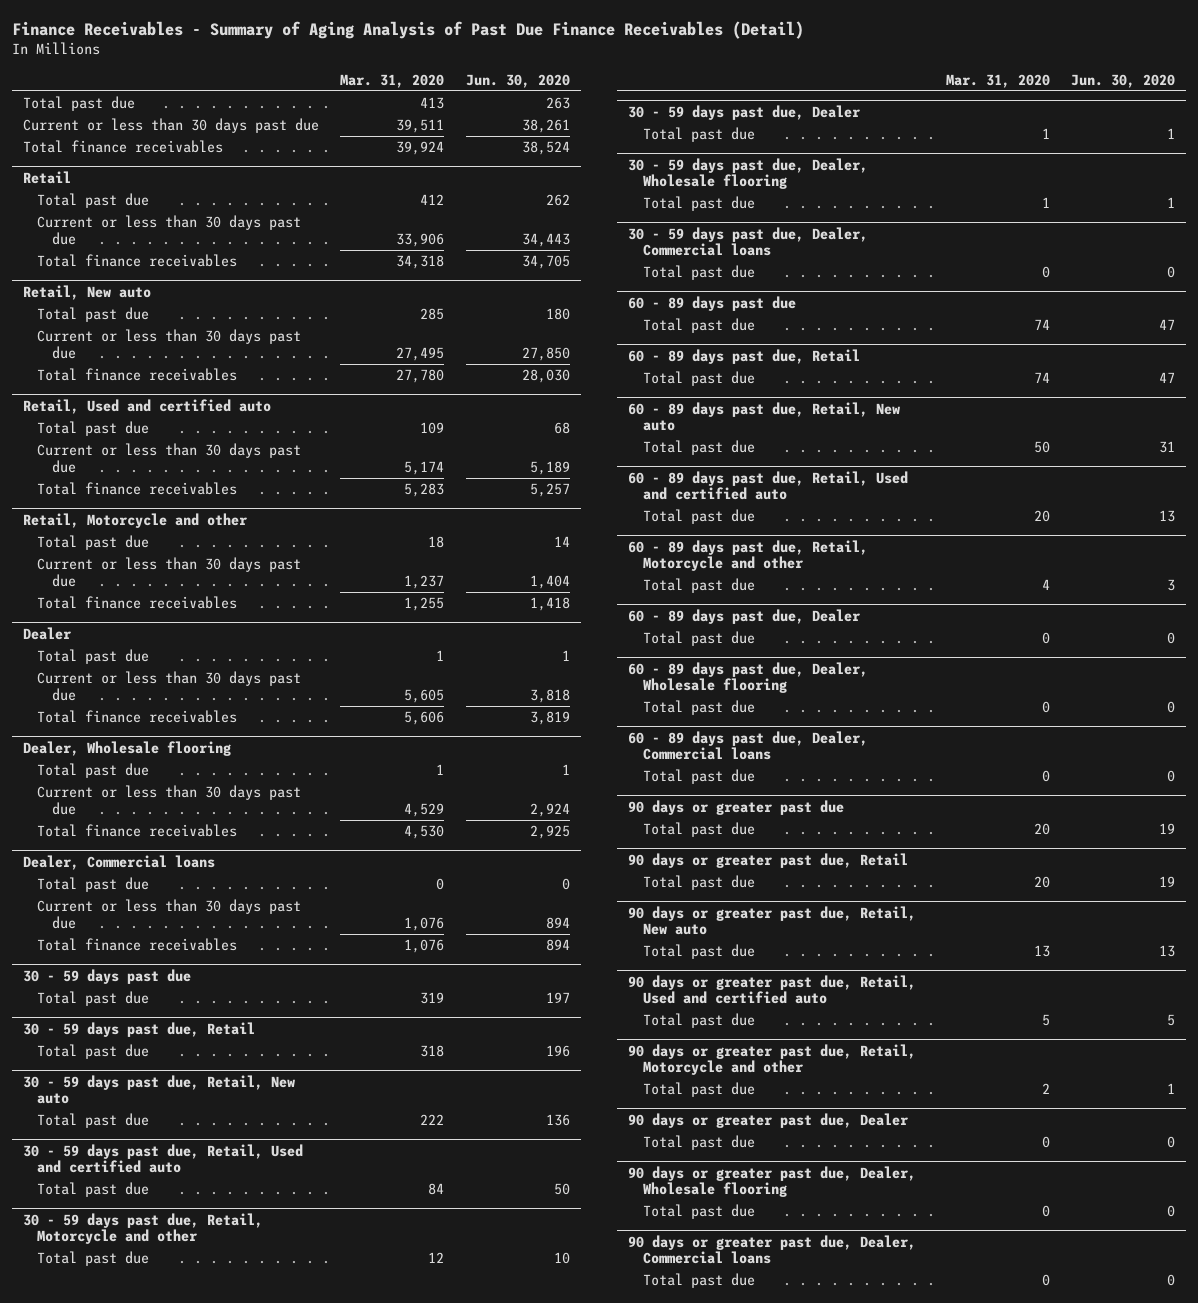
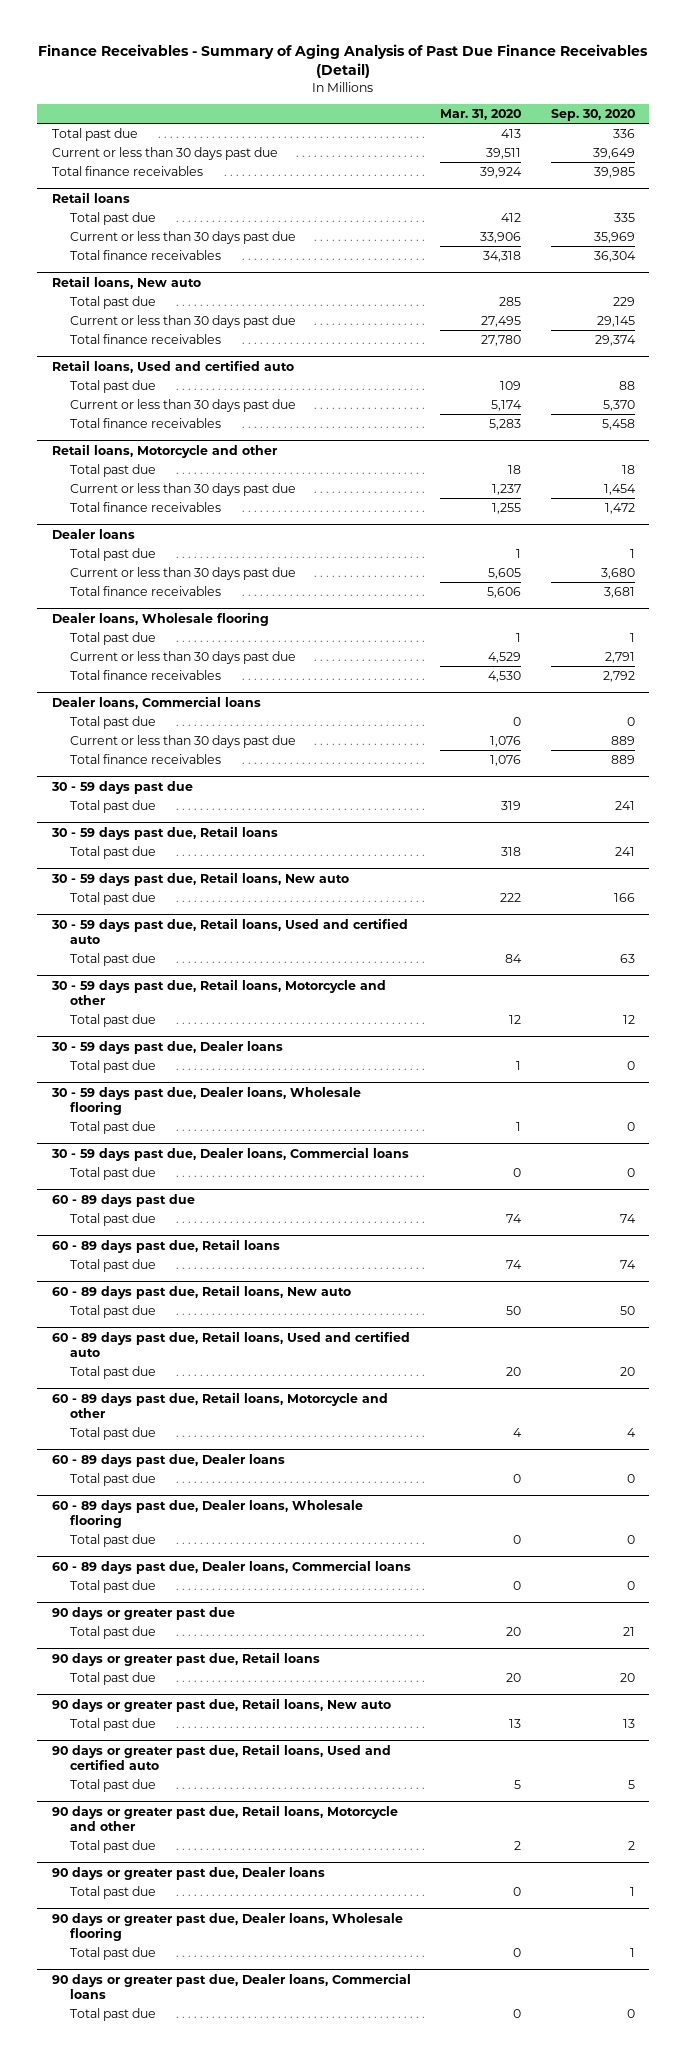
[466,73,571,88] Jun. 30, 2020 -> none
none -> [550,108,635,121] Sep. 30, 2020
[22,170,71,184] Retail -> [51,191,130,203] Retail loans
[22,284,151,300] Retail, New auto -> [51,275,201,289] Retail loans, New auto
[22,398,271,414] Retail, Used and certified auto -> [51,359,294,373] Retail loans, Used and certified auto
[22,512,248,528] Retail, Motorcycle and other -> [51,443,278,458] Retail loans, Motorcycle and other
[22,626,72,640] Dealer -> [51,528,135,539] Dealer loans
[22,740,231,756] Dealer, Wholesale flooring -> [51,611,269,626] Dealer loans, Wholesale flooring
[22,854,215,870] Dealer, Commercial loans -> [51,695,261,709] Dealer loans, Commercial loans
[22,1021,255,1037] 30 - 59 days past due, Retail -> [50,825,278,840] 30 - 59 days past due, Retail loans
[22,1074,295,1105] 30 - 59 days past due, Retail, New auto -> [50,871,349,886] 30 - 59 days past due, Retail loans, New auto
[22,1143,303,1174] 30 - 59 days past due, Retail, Used and certified auto -> [50,917,408,944] 30 - 59 days past due, Retail loans, Used and certified auto
[22,1212,263,1245] 30 - 59 days past due, Retail, Motorcycle and other -> [50,978,386,1005] 30 - 59 days past due, Retail loans, Motorcycle and other
[628,104,862,120] 30 - 59 days past due, Dealer -> [50,1040,283,1054] 30 - 59 days past due, Dealer loans
[628,157,869,190] 30 - 59 days past due, Dealer, Wholesale flooring -> [50,1086,361,1115] 30 - 59 days past due, Dealer loans, Wholesale flooring
[628,226,869,257] 30 - 59 days past due, Dealer, Commercial loans -> [50,1146,409,1161] 30 - 59 days past due, Dealer loans, Commercial loans
[628,348,861,364] 60 - 89 days past due, Retail -> [51,1238,280,1253] 60 - 89 days past due, Retail loans
[628,401,901,432] 60 - 89 days past due, Retail, New auto -> [51,1284,351,1299] 60 - 89 days past due, Retail loans, New auto
[628,470,909,501] 60 - 89 days past due, Retail, Used and certified auto -> [51,1330,410,1357] 60 - 89 days past due, Retail loans, Used and certified auto
[628,539,869,572] 60 - 89 days past due, Retail, Motorcycle and other -> [51,1391,388,1418] 60 - 89 days past due, Retail loans, Motorcycle and other
[628,608,862,624] 60 - 89 days past due, Dealer -> [51,1453,285,1467] 60 - 89 days past due, Dealer loans
[628,661,869,694] 60 - 89 days past due, Dealer, Wholesale flooring -> [51,1499,363,1528] 60 - 89 days past due, Dealer loans, Wholesale flooring
[628,730,869,761] 60 - 89 days past due, Dealer, Commercial loans -> [51,1559,411,1574] 60 - 89 days past due, Dealer loans, Commercial loans
[628,852,909,868] 90 days or greater past due, Retail -> [51,1651,320,1666] 90 days or greater past due, Retail loans
[628,905,917,936] 90 days or greater past due, Retail, New auto -> [51,1697,391,1712] 90 days or greater past due, Retail loans, New auto
[628,974,917,1005] 90 days or greater past due, Retail, Used and certified auto -> [51,1743,391,1770] 90 days or greater past due, Retail loans, Used and certified auto
[628,1043,917,1076] 90 days or greater past due, Retail, Motorcycle and other -> [51,1804,398,1831] 90 days or greater past due, Retail loans, Motorcycle and other
[628,1112,910,1128] 90 days or greater past due, Dealer -> [51,1866,325,1880] 90 days or greater past due, Dealer loans
[628,1165,917,1198] 90 days or greater past due, Dealer, Wholesale flooring -> [51,1912,403,1941] 90 days or greater past due, Dealer loans, Wholesale flooring
[628,1234,917,1265] 90 days or greater past due, Dealer, Commercial loans -> [51,1972,411,1999] 90 days or greater past due, Dealer loans, Commercial loans

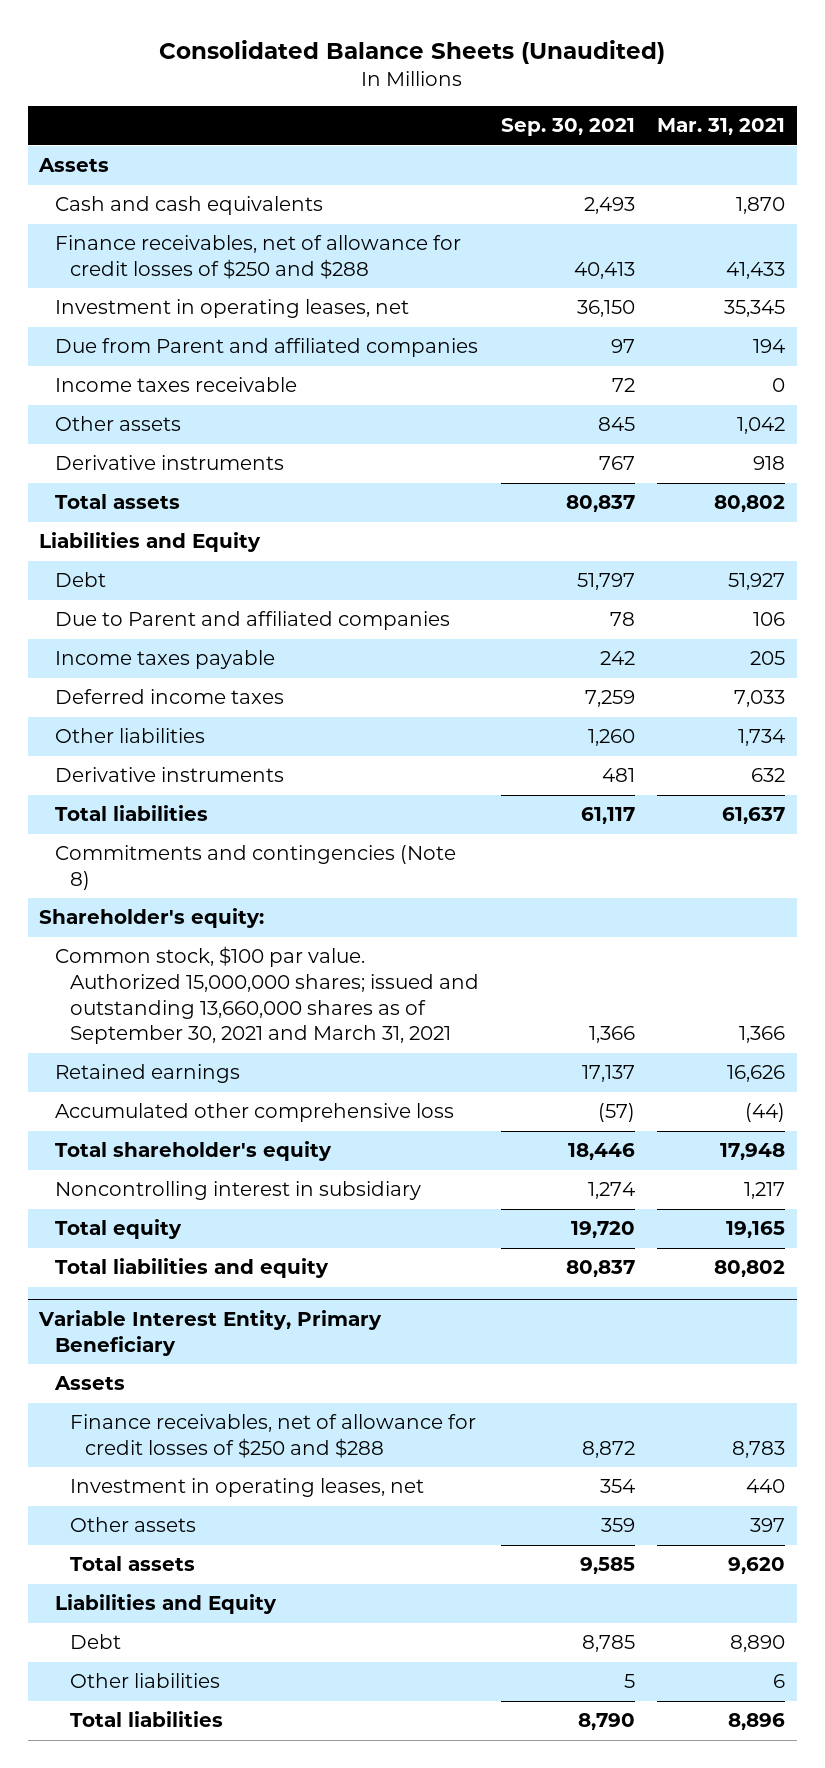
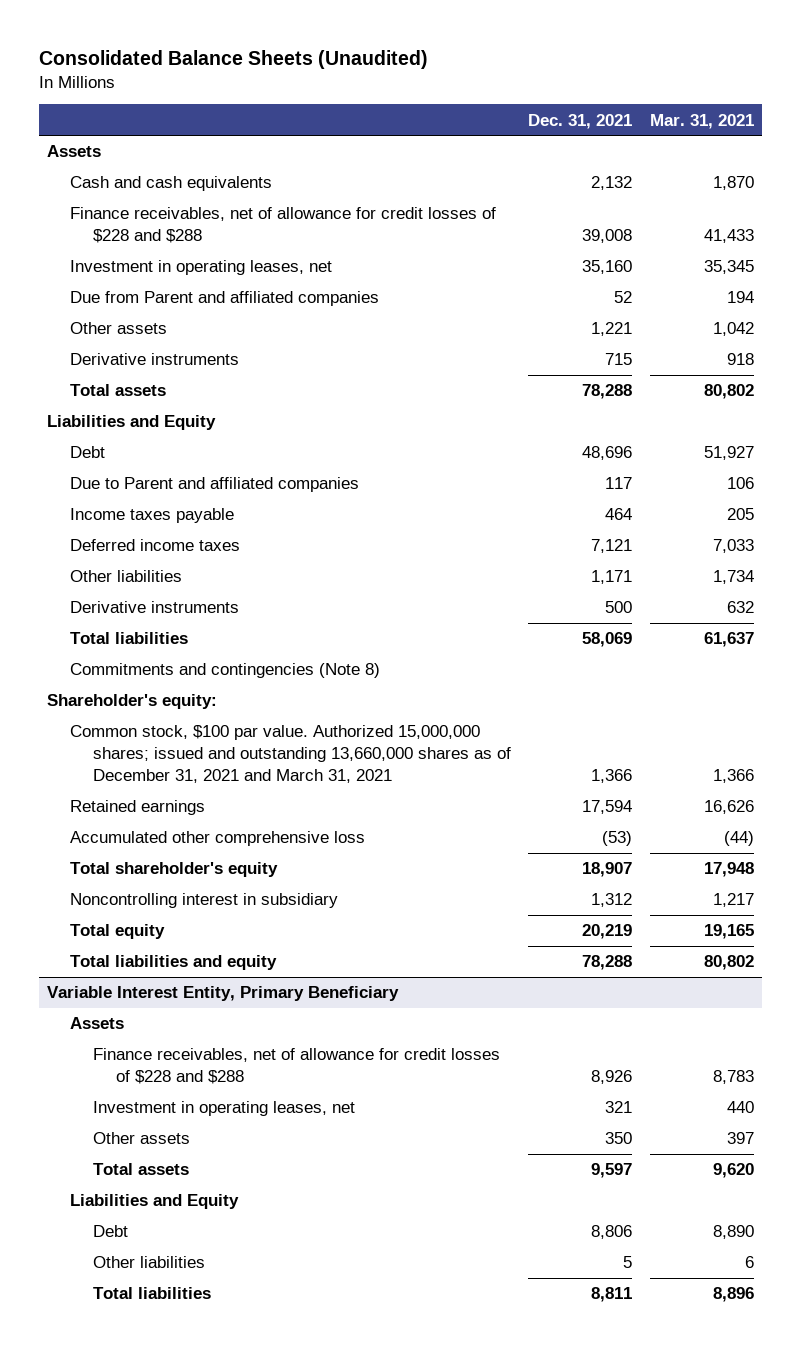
[501,118,636,137] Sep. 30, 2021 -> none
none -> [528,113,633,129] Dec. 31, 2021
[54,235,461,279] Finance receivables, net of allowance for credit losses of $250 and $288 -> [70,207,497,244] Finance receivables, net of allowance for credit losses of $228 and $288
[54,377,297,393] Income taxes receivable -> none
[54,946,479,1045] Common stock, $100 par value. Authorized 15,000,000 shares; issued and outstanding 13,660,000 shares as of September 30, 2021 and March 31, 2021 -> [70,725,511,783] Common stock, $100 par value. Authorized 15,000,000 shares; issued and outstanding 13,660,000 shares as of December 31, 2021 and March 31, 2021
[69,1414,476,1458] Finance receivables, net of allowance for credit losses of $250 and $288 -> [92,1048,500,1085] Finance receivables, net of allowance for credit losses of $228 and $288

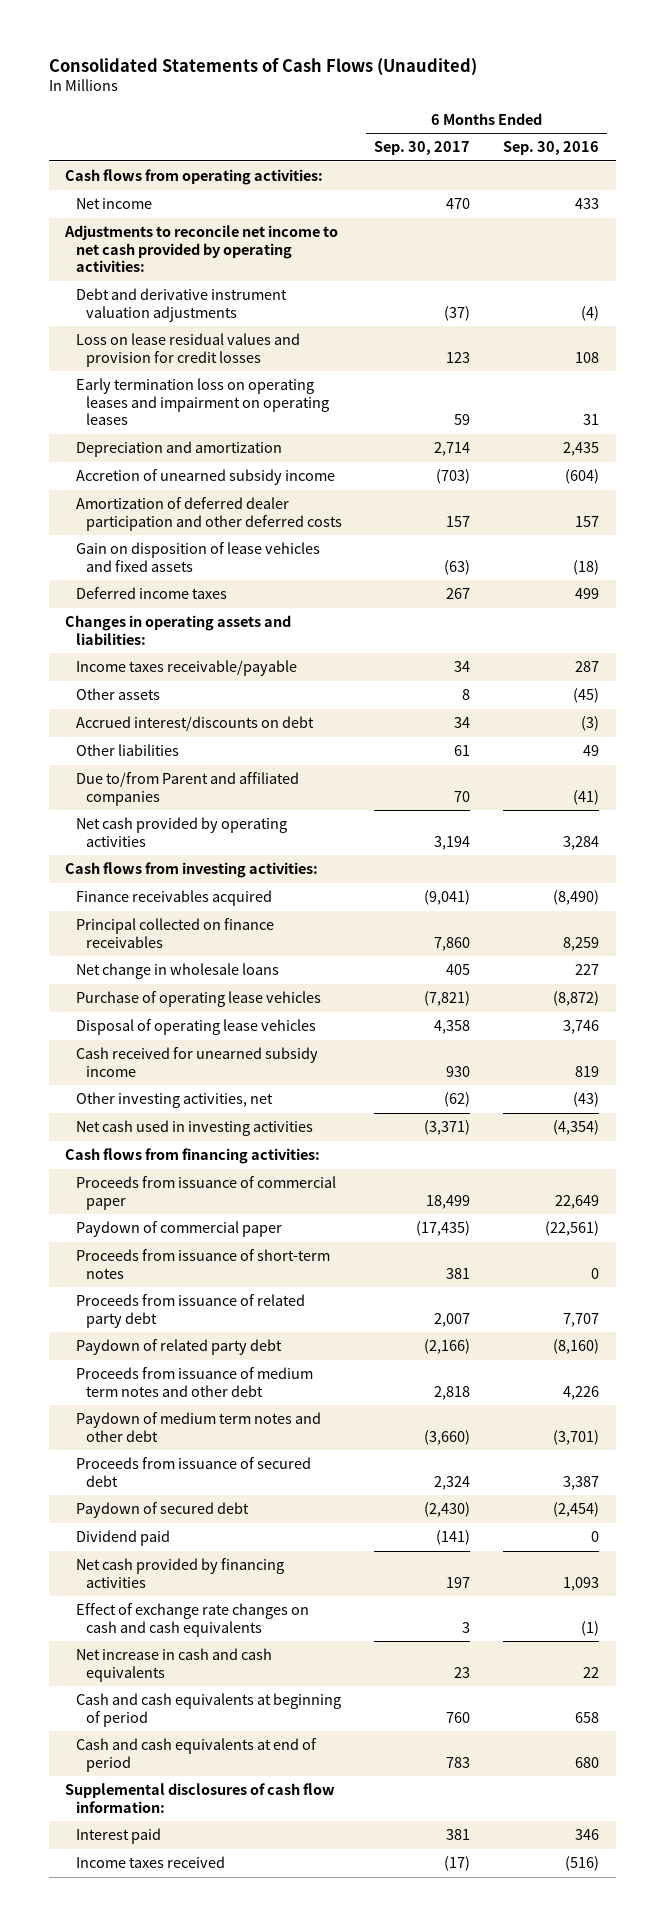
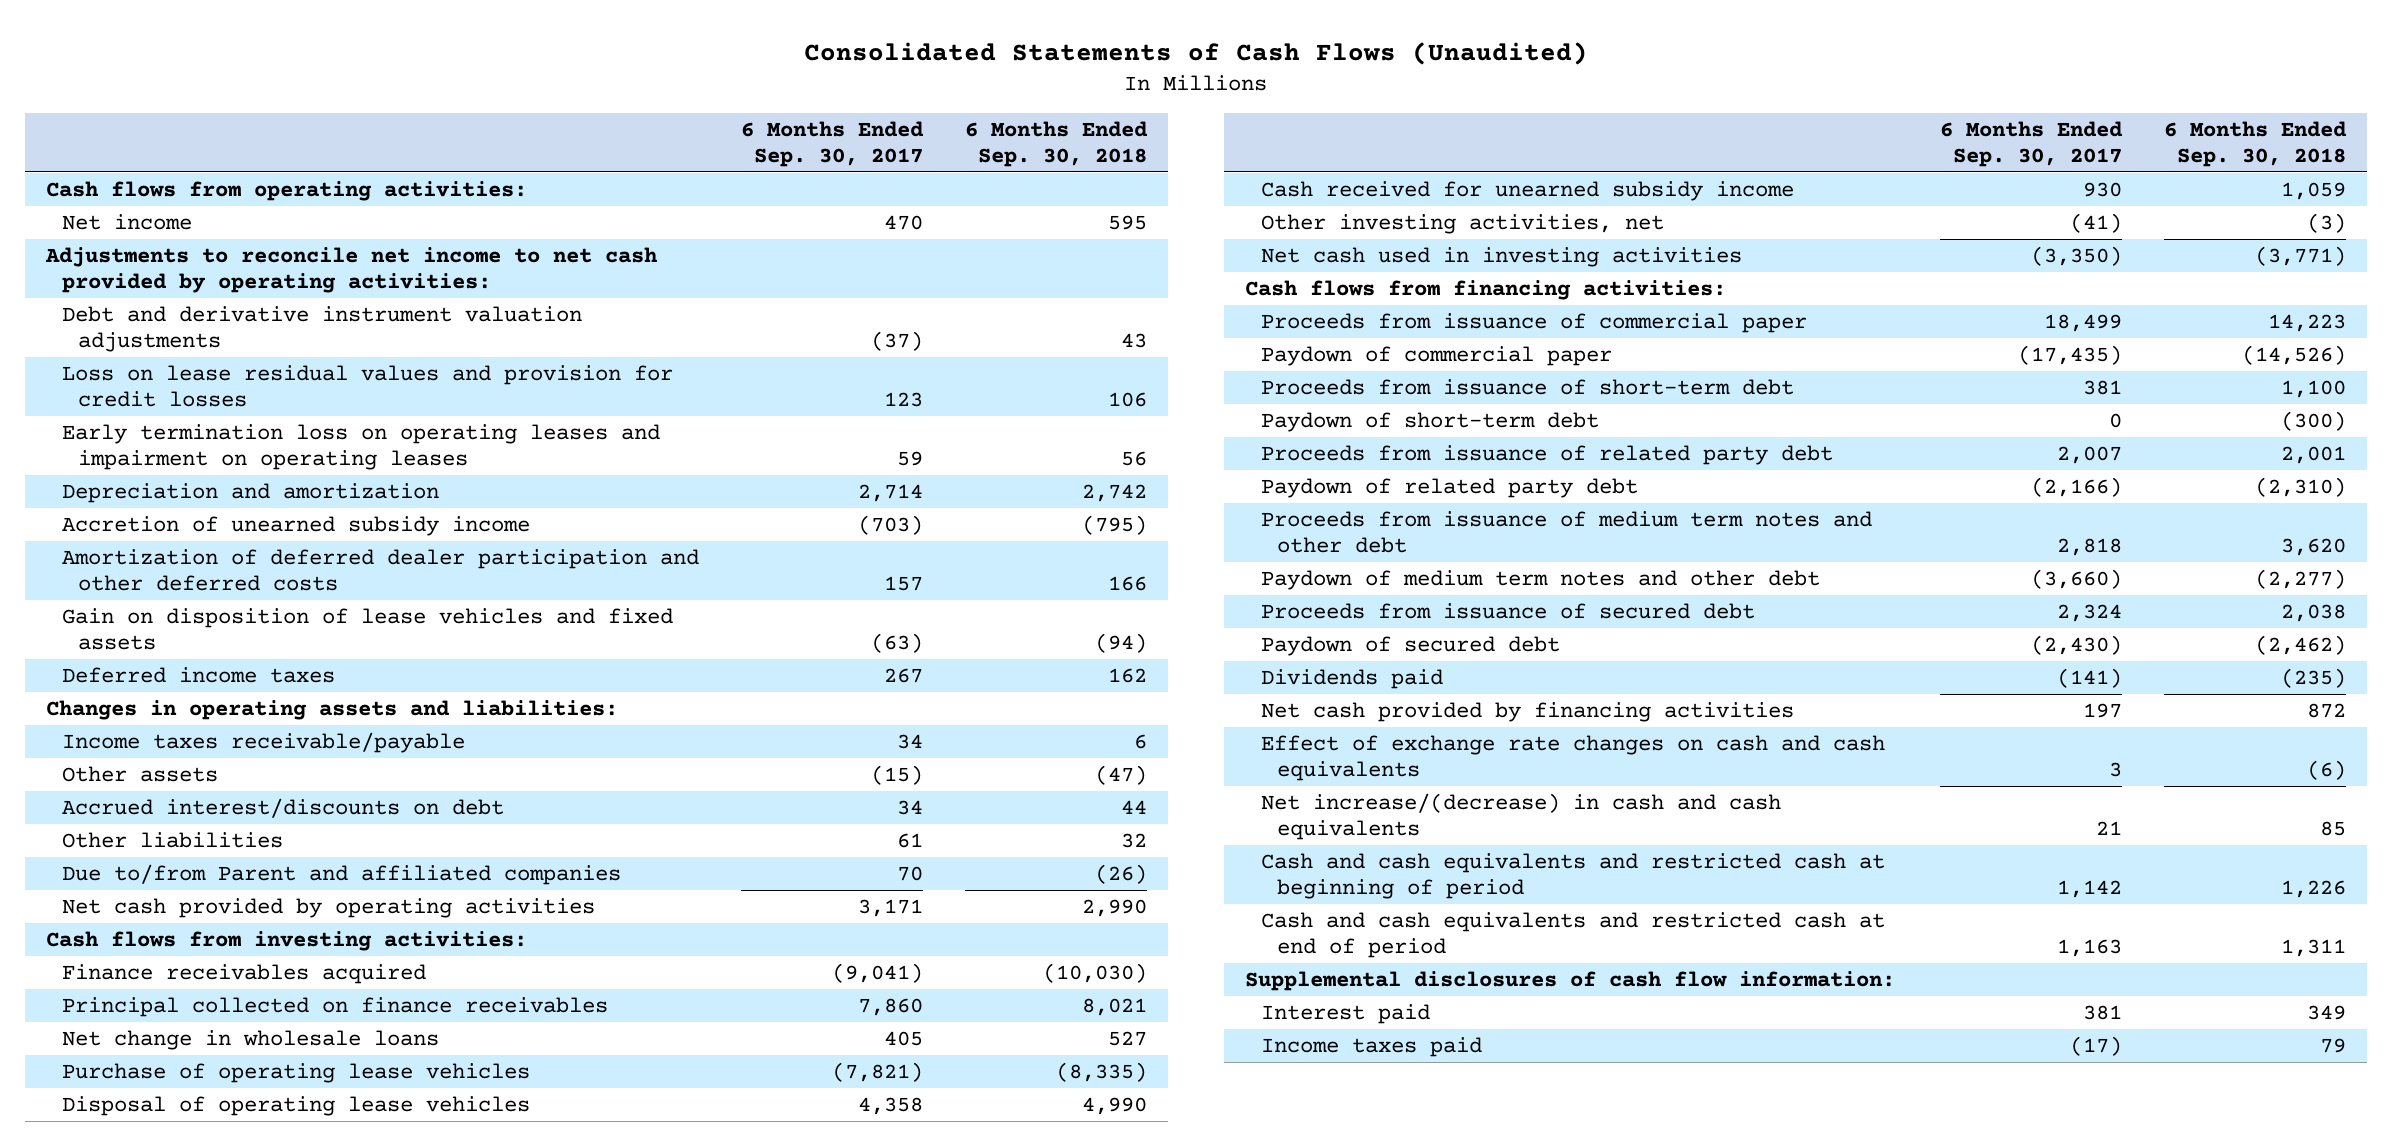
[503,141,600,156] Sep. 30, 2016 -> none
none -> [965,120,1149,167] 6 Months Ended Sep. 30, 2018
[462,689,471,701] 8 -> [871,765,924,786] (15)
[434,835,471,850] 3,194 -> [858,899,924,918] 3,171
[444,1092,471,1108] (62) -> [2070,213,2123,234] (41)
[424,1120,471,1136] (3,371) -> [2031,246,2123,267] (3,350)
[75,1249,330,1279] Proceeds from issuance of short-term notes -> [1261,379,1795,396] Proceeds from issuance of short-term debt
none -> [1261,412,1600,433] Paydown of short-term debt
[75,1530,170,1547] Dividend paid -> [1261,669,1444,690] Dividends paid
[75,1648,272,1682] Net increase in cash and cash equivalents -> [1261,793,1782,841] Net increase/(decrease) in cash and cash equivalents
[454,1666,471,1678] 23 -> [2096,821,2123,836] 21
[75,1693,341,1727] Cash and cash equivalents at beginning of period -> [1261,853,1886,900] Cash and cash equivalents and restricted cash at beginning of period
[446,1711,471,1723] 760 -> [2057,880,2123,899] 1,142
[75,1738,317,1772] Cash and cash equivalents at end of period -> [1261,912,1886,959] Cash and cash equivalents and restricted cash at end of period
[446,1756,471,1768] 783 -> [2057,939,2123,958] 1,163
[75,1856,225,1869] Income taxes received -> [1261,1037,1483,1058] Income taxes paid

